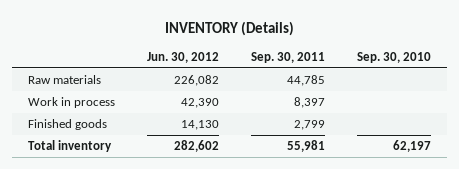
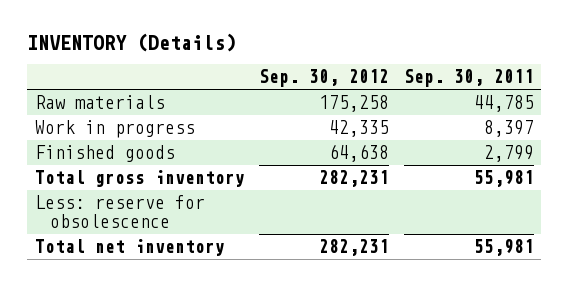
[147,52,220,64] Jun. 30, 2012 -> none
[356,52,431,64] Sep. 30, 2010 -> none
none -> [259,69,390,88] Sep. 30, 2012
[28,97,116,109] Work in process -> [34,120,195,139] Work in progress
none -> [34,170,245,188] Total gross inventory
none -> [34,195,205,228] Less: reserve for obsolescence
[28,140,113,153] Total inventory -> [34,239,225,257] Total net inventory

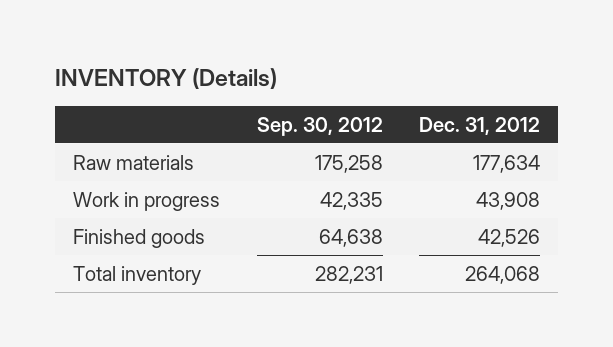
[403,69,534,88] Sep. 30, 2011 -> none
none -> [418,116,540,135] Dec. 31, 2012
[34,170,245,188] Total gross inventory -> none
[34,195,205,228] Less: reserve for obsolescence -> none
[34,239,225,257] Total net inventory -> [73,265,202,285] Total inventory

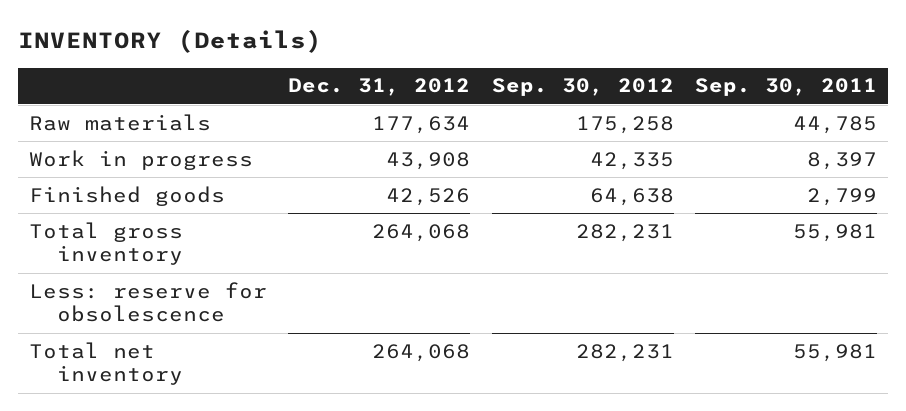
none -> [695,78,878,97] Sep. 30, 2011
none -> [28,221,183,266] Total gross inventory
none -> [28,281,267,323] Less: reserve for obsolescence
[73,265,202,285] Total inventory -> [28,341,183,386] Total net inventory

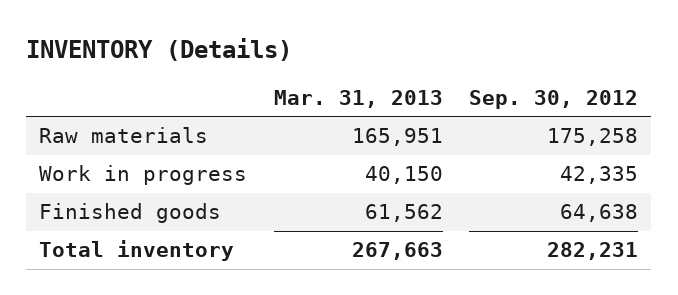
[288,78,471,97] Dec. 31, 2012 -> none
[695,78,878,97] Sep. 30, 2011 -> none
none -> [273,89,443,108] Mar. 31, 2013
[28,221,183,266] Total gross inventory -> none
[28,281,267,323] Less: reserve for obsolescence -> none
[28,341,183,386] Total net inventory -> [39,240,235,262] Total inventory

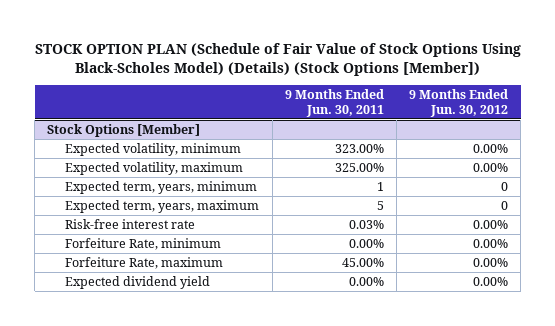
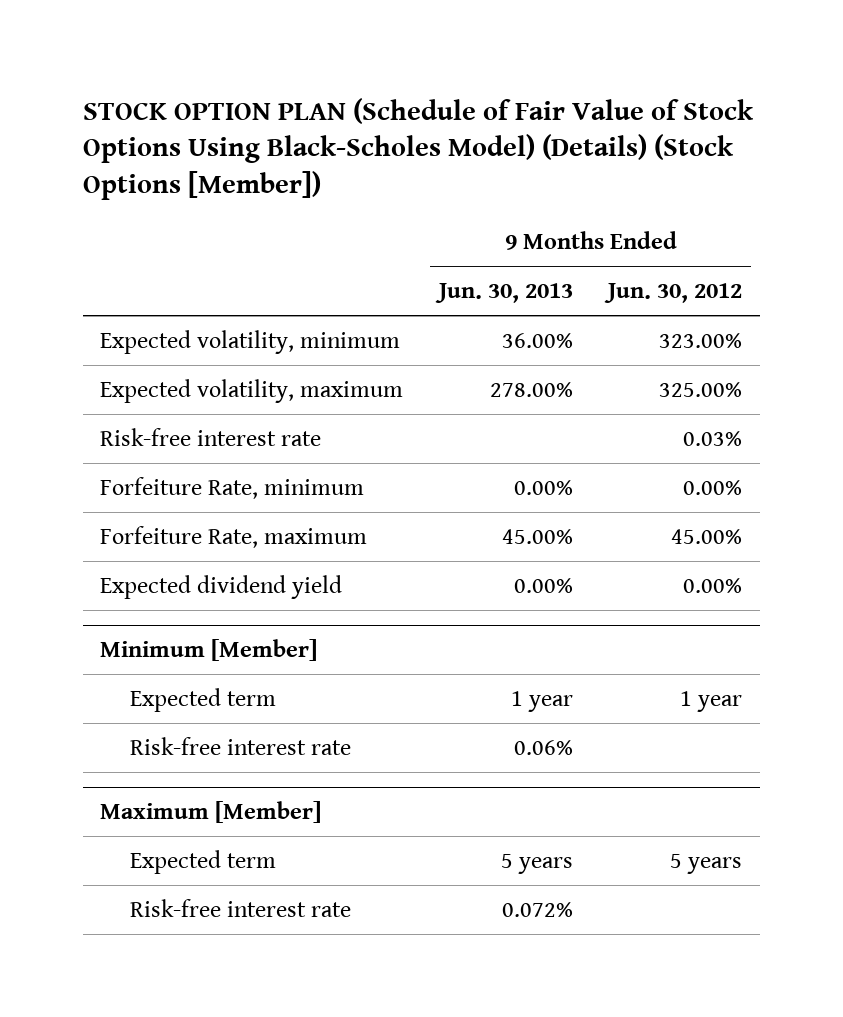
[284,89,384,117] 9 Months Ended Jun. 30, 2011 -> none
none -> [434,283,573,304] Jun. 30, 2013
[47,124,201,138] Stock Options [Member] -> none
[65,181,258,195] Expected term, years, minimum -> none
[65,200,260,214] Expected term, years, maximum -> none
[472,144,508,154] 0.00% -> [659,332,743,348] 323.00%
[472,163,508,173] 0.00% -> [659,381,743,397] 325.00%
[472,220,508,230] 0.00% -> [683,430,743,446] 0.03%
[472,258,508,268] 0.00% -> [671,528,743,544] 45.00%
none -> [100,639,318,662] Minimum [Member]
none -> [129,687,276,712] Expected term
none -> [129,736,351,755] Risk-free interest rate
none -> [100,801,322,824] Maximum [Member]
none -> [129,849,276,874] Expected term
none -> [129,898,351,917] Risk-free interest rate

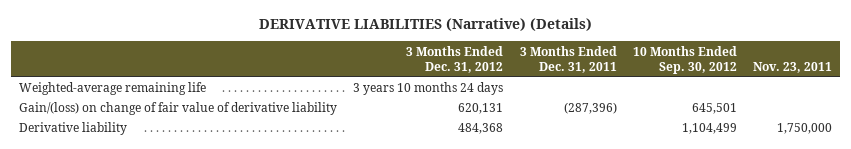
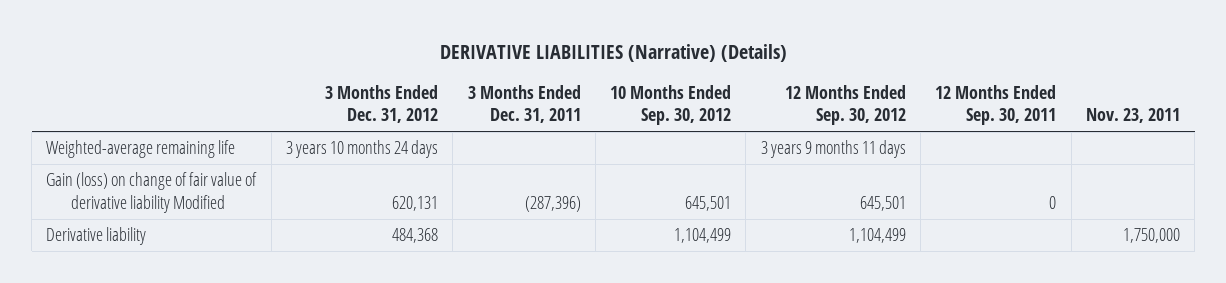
none -> [784,84,906,126] 12 Months Ended Sep. 30, 2012
none -> [935,84,1057,126] 12 Months Ended Sep. 30, 2011
[18,102,337,116] Gain/(loss) on change of fair value of derivative liability -> [46,172,258,214] Gain (loss) on change of fair value of derivative liability Modified

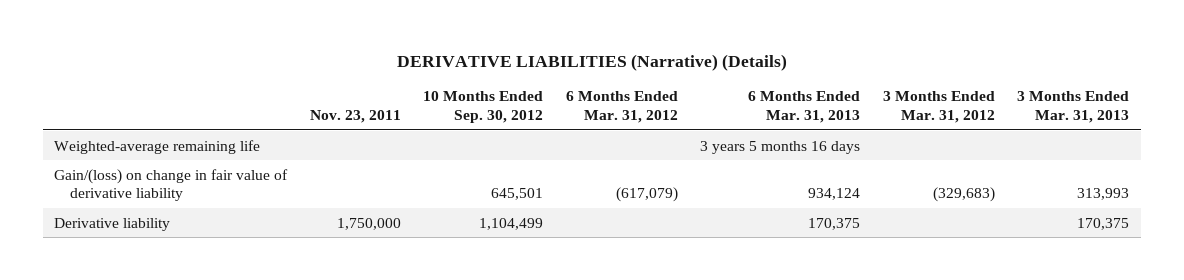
[325,84,439,124] 3 Months Ended Dec. 31, 2012 -> none
[467,84,581,124] 3 Months Ended Dec. 31, 2011 -> none
[784,84,906,126] 12 Months Ended Sep. 30, 2012 -> none
[935,84,1057,126] 12 Months Ended Sep. 30, 2011 -> none
none -> [565,91,678,123] 6 Months Ended Mar. 31, 2012
none -> [748,91,861,123] 6 Months Ended Mar. 31, 2013
none -> [882,91,995,123] 3 Months Ended Mar. 31, 2012
none -> [1017,91,1130,123] 3 Months Ended Mar. 31, 2013
[46,172,258,214] Gain (loss) on change of fair value of derivative liability Modified -> [54,168,289,201] Gain/(loss) on change in fair value of derivative liability

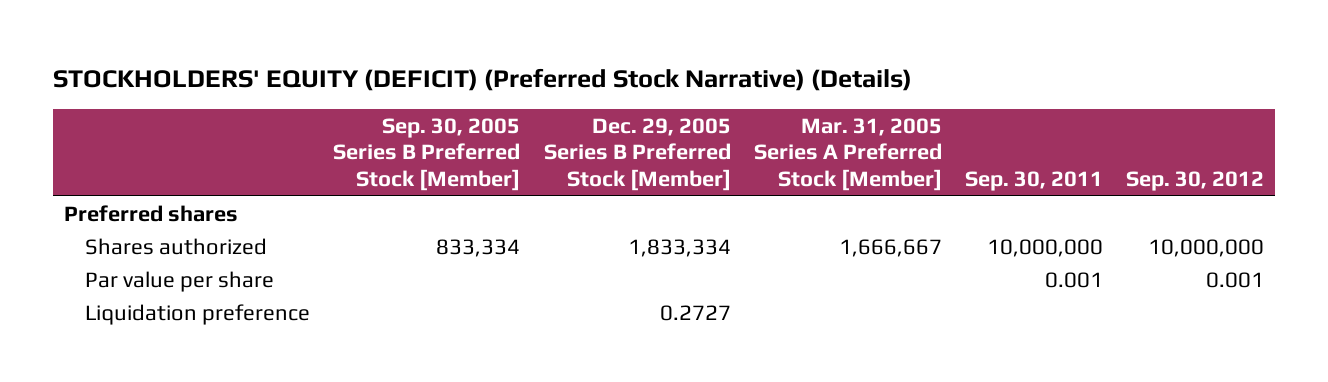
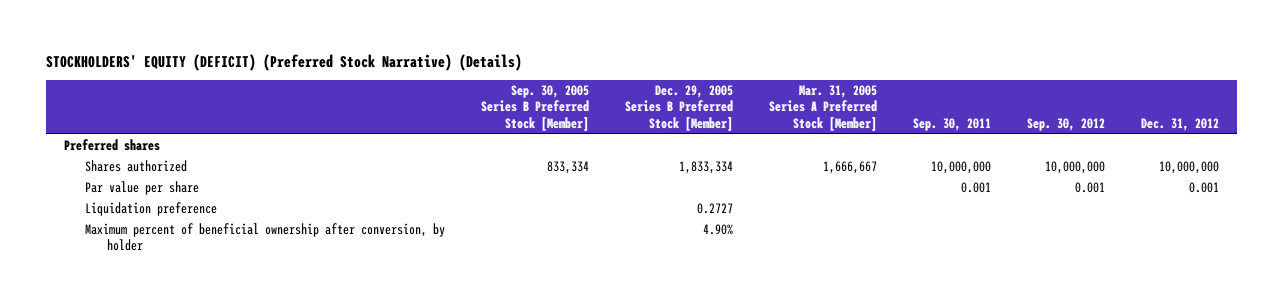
none -> [1141,117,1220,131] Dec. 31, 2012
none -> [85,223,446,252] Maximum percent of beneficial ownership after conversion, by holder

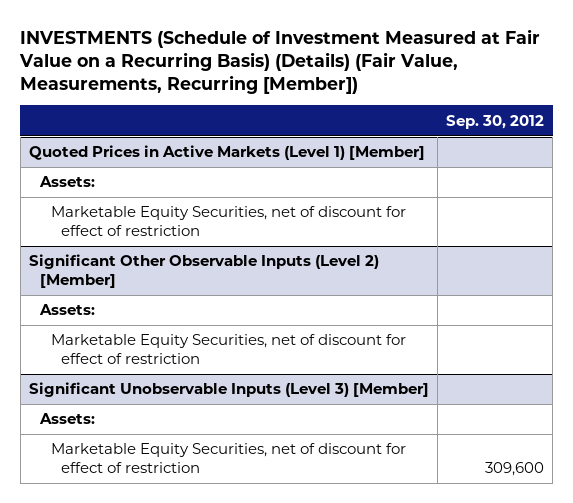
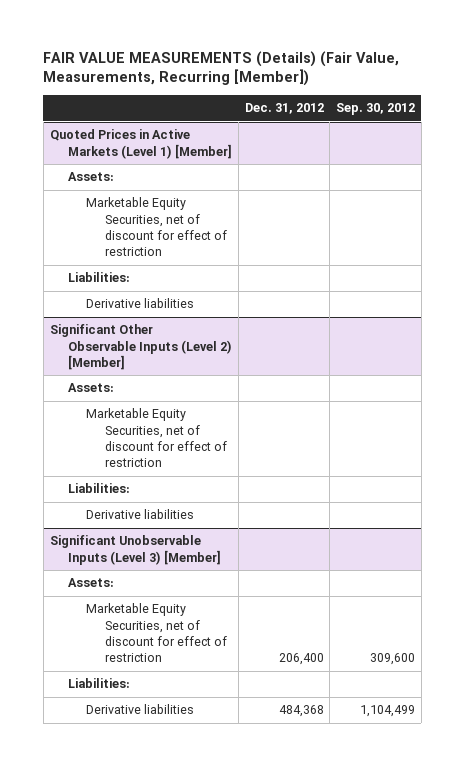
[19,28,541,95] INVESTMENTS (Schedule of Investment Measured at Fair Value on a Recurring Basis) (Details) (Fair Value, Measurements, Recurring [Member]) -> [43,50,400,87] FAIR VALUE MEASUREMENTS (Details) (Fair Value, Measurements, Recurring [Member])
none -> [244,102,324,114] Dec. 31, 2012
none -> [67,272,130,283] Liabilities:
none -> [86,298,195,309] Derivative liabilities
none -> [67,483,130,494] Liabilities:
none -> [86,509,195,520] Derivative liabilities
none -> [67,678,130,689] Liabilities:
none -> [86,704,195,715] Derivative liabilities

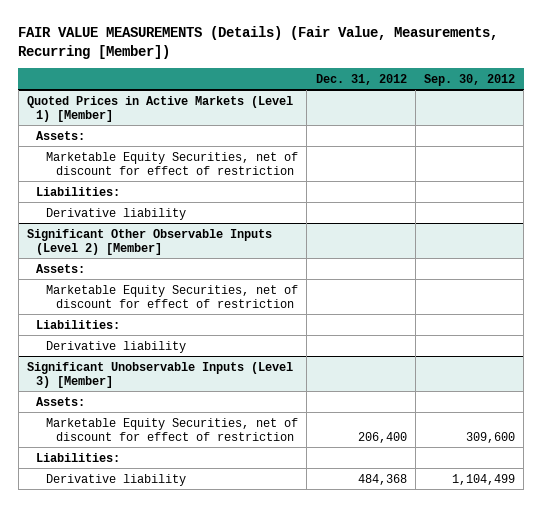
[86,298,195,309] Derivative liabilities -> [46,207,187,220] Derivative liability
[86,509,195,520] Derivative liabilities -> [46,340,187,353] Derivative liability
[86,704,195,715] Derivative liabilities -> [46,473,187,486] Derivative liability

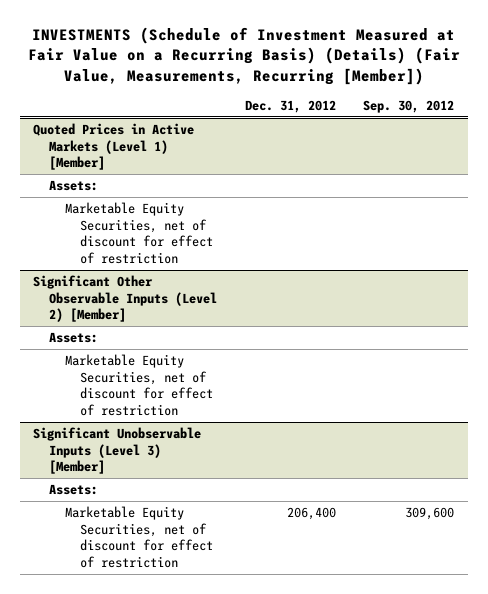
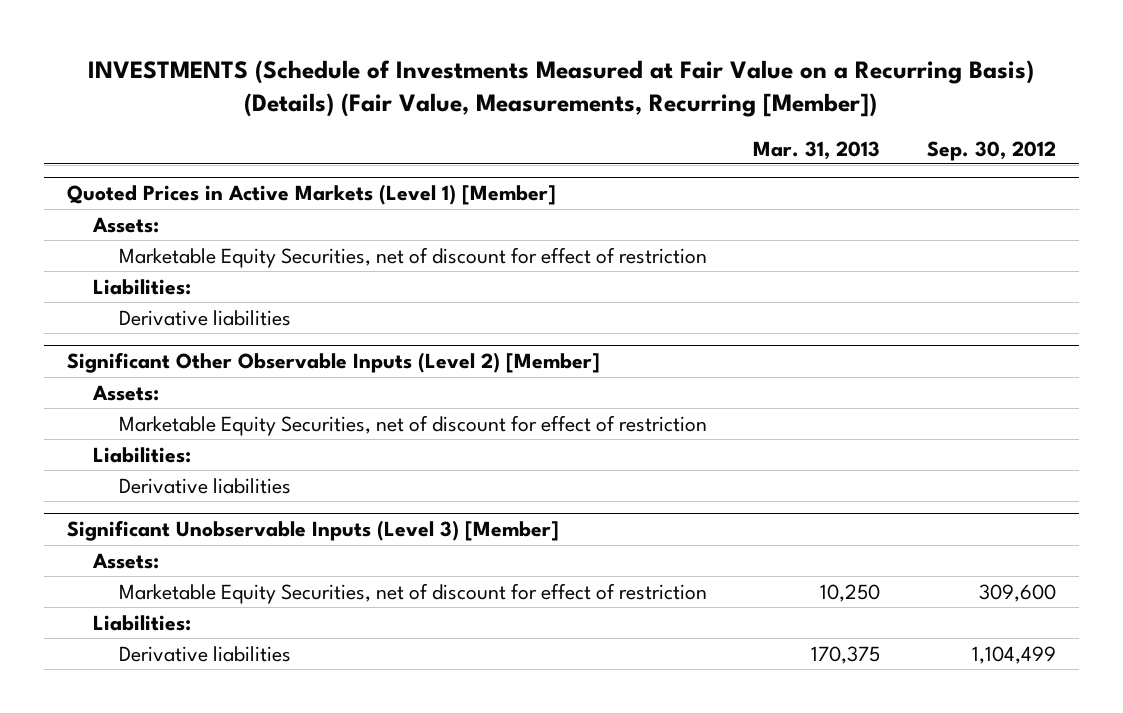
[27,27,460,85] INVESTMENTS (Schedule of Investment Measured at Fair Value on a Recurring Basis) (Details) (Fair Value, Measurements, Recurring [Member]) -> [88,59,1035,118] INVESTMENTS (Schedule of Investments Measured at Fair Value on a Recurring Basis) (Details) (Fair Value, Measurements, Recurring [Member])
[244,99,336,113] Dec. 31, 2012 -> none
none -> [753,140,881,160] Mar. 31, 2013
none -> [93,278,192,295] Liabilities:
none -> [119,309,292,326] Derivative liabilities
none -> [93,446,192,463] Liabilities:
none -> [119,477,292,494] Derivative liabilities
none -> [93,614,192,631] Liabilities:
none -> [119,645,292,662] Derivative liabilities

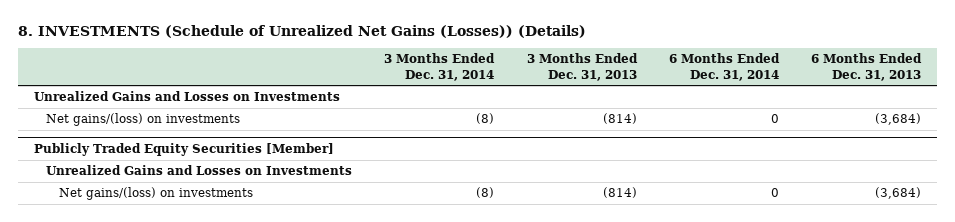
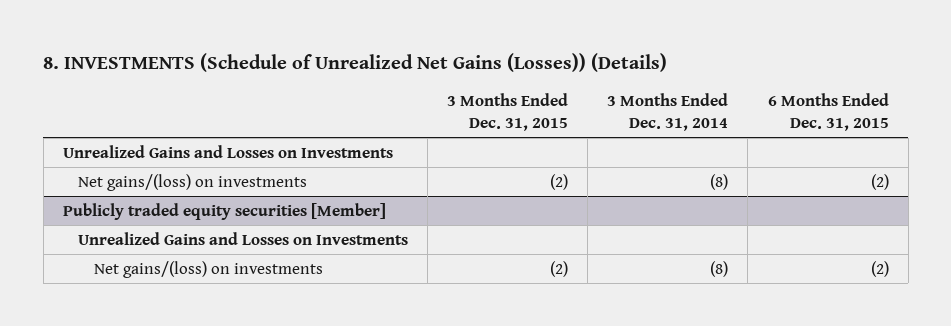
[526,53,638,81] 3 Months Ended Dec. 31, 2013 -> none
[668,53,780,81] 6 Months Ended Dec. 31, 2014 -> none
[810,53,922,81] 6 Months Ended Dec. 31, 2013 -> none
none -> [447,93,569,132] 3 Months Ended Dec. 31, 2015
none -> [767,93,889,132] 6 Months Ended Dec. 31, 2015
[33,142,334,156] Publicly Traded Equity Securities [Member] -> [62,202,386,220] Publicly traded equity securities [Member]

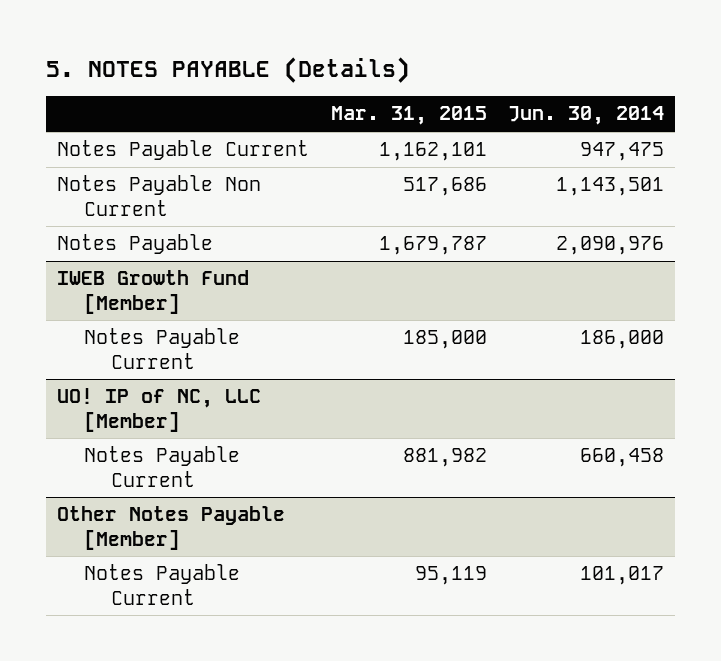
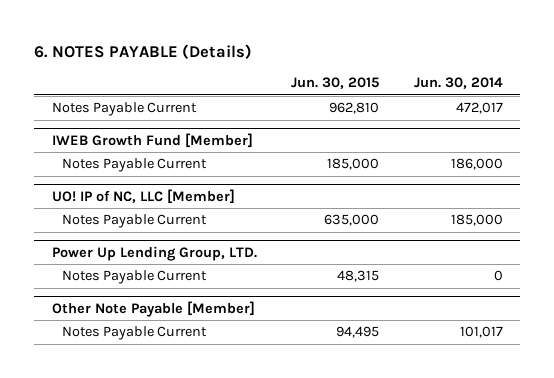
[46,56,411,83] 5. NOTES PAYABLE (Details) -> [34,43,253,59] 6. NOTES PAYABLE (Details)
[330,106,487,126] Mar. 31, 2015 -> none
none -> [291,77,380,90] Jun. 30, 2015
[57,175,262,216] Notes Payable Non Current -> none
[57,234,214,255] Notes Payable -> none
[580,142,665,162] 947,475 -> [455,102,503,115] 472,017
[580,448,665,468] 660,458 -> [450,214,503,227] 185,000
none -> [51,246,257,262] Power Up Lending Group, LTD.
none -> [62,270,208,285] Notes Payable Current
[57,506,286,550] Other Notes Payable [Member] -> [51,301,255,318] Other Note Payable [Member]

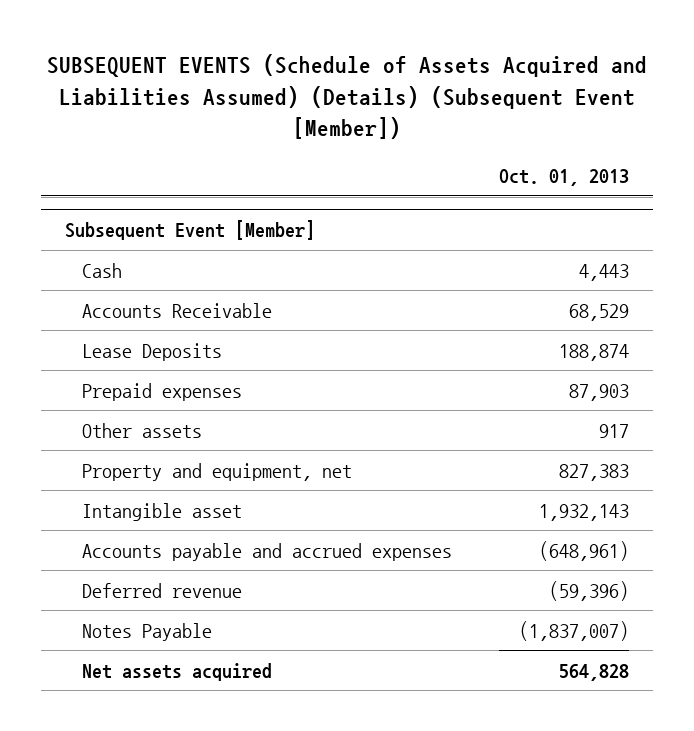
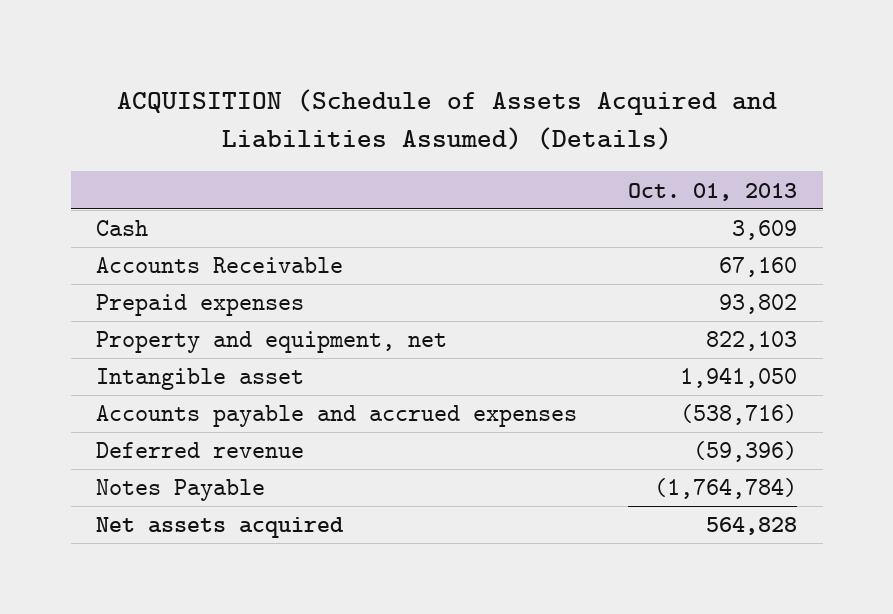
[46,54,647,140] SUBSEQUENT EVENTS (Schedule of Assets Acquired and Liabilities Assumed) (Details) (Subsequent Event [Member]) -> [116,88,777,150] ACQUISITION (Schedule of Assets Acquired and Liabilities Assumed) (Details)
[64,220,315,241] Subsequent Event [Member] -> none
[81,342,222,361] Lease Deposits -> none
[81,422,202,438] Other assets -> none
[578,263,629,281] 4,443 -> [732,220,798,241] 3,609
[568,303,629,321] 68,529 -> [719,257,798,278] 67,160
[568,383,629,401] 87,903 -> [719,294,798,315] 93,802
[558,463,629,481] 827,383 -> [706,331,798,352] 822,103
[538,503,629,521] 1,932,143 -> [680,367,798,389] 1,941,050
[538,540,629,561] (648,961) -> [680,404,798,426] (538,716)
[518,620,629,641] (1,837,007) -> [654,478,798,500] (1,764,784)

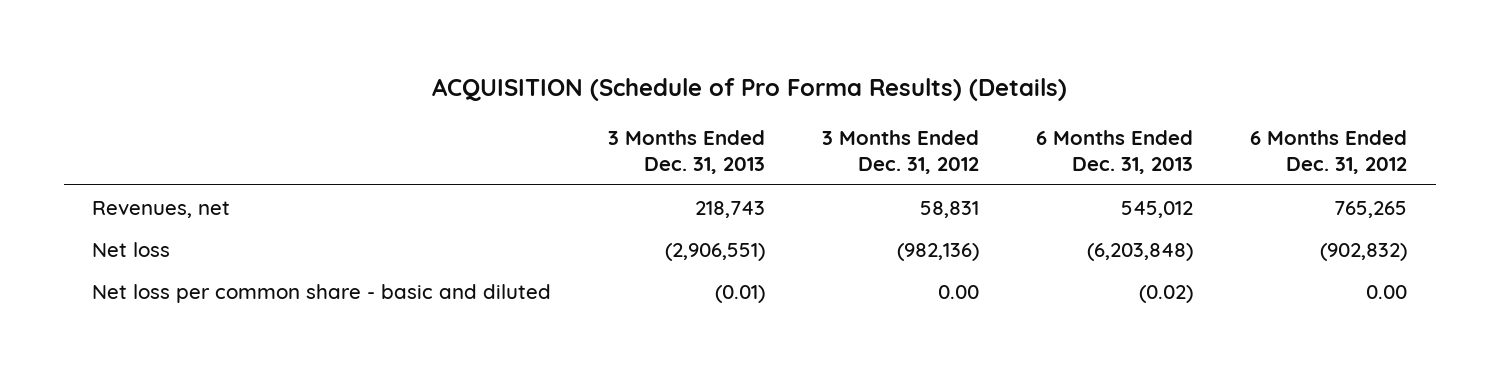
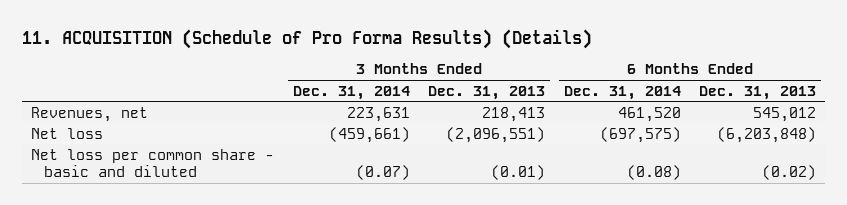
[431,77,1067,101] ACQUISITION (Schedule of Pro Forma Results) (Details) -> [22,29,593,50] 11. ACQUISITION (Schedule of Pro Forma Results) (Details)
[822,130,980,174] 3 Months Ended Dec. 31, 2012 -> none
[1250,130,1408,174] 6 Months Ended Dec. 31, 2012 -> none
none -> [292,85,410,100] Dec. 31, 2014
none -> [563,85,681,100] Dec. 31, 2014
[695,200,766,218] 218,743 -> [482,106,546,122] 218,413
[665,242,766,261] (2,906,551) -> [446,126,546,143] (2,096,551)

